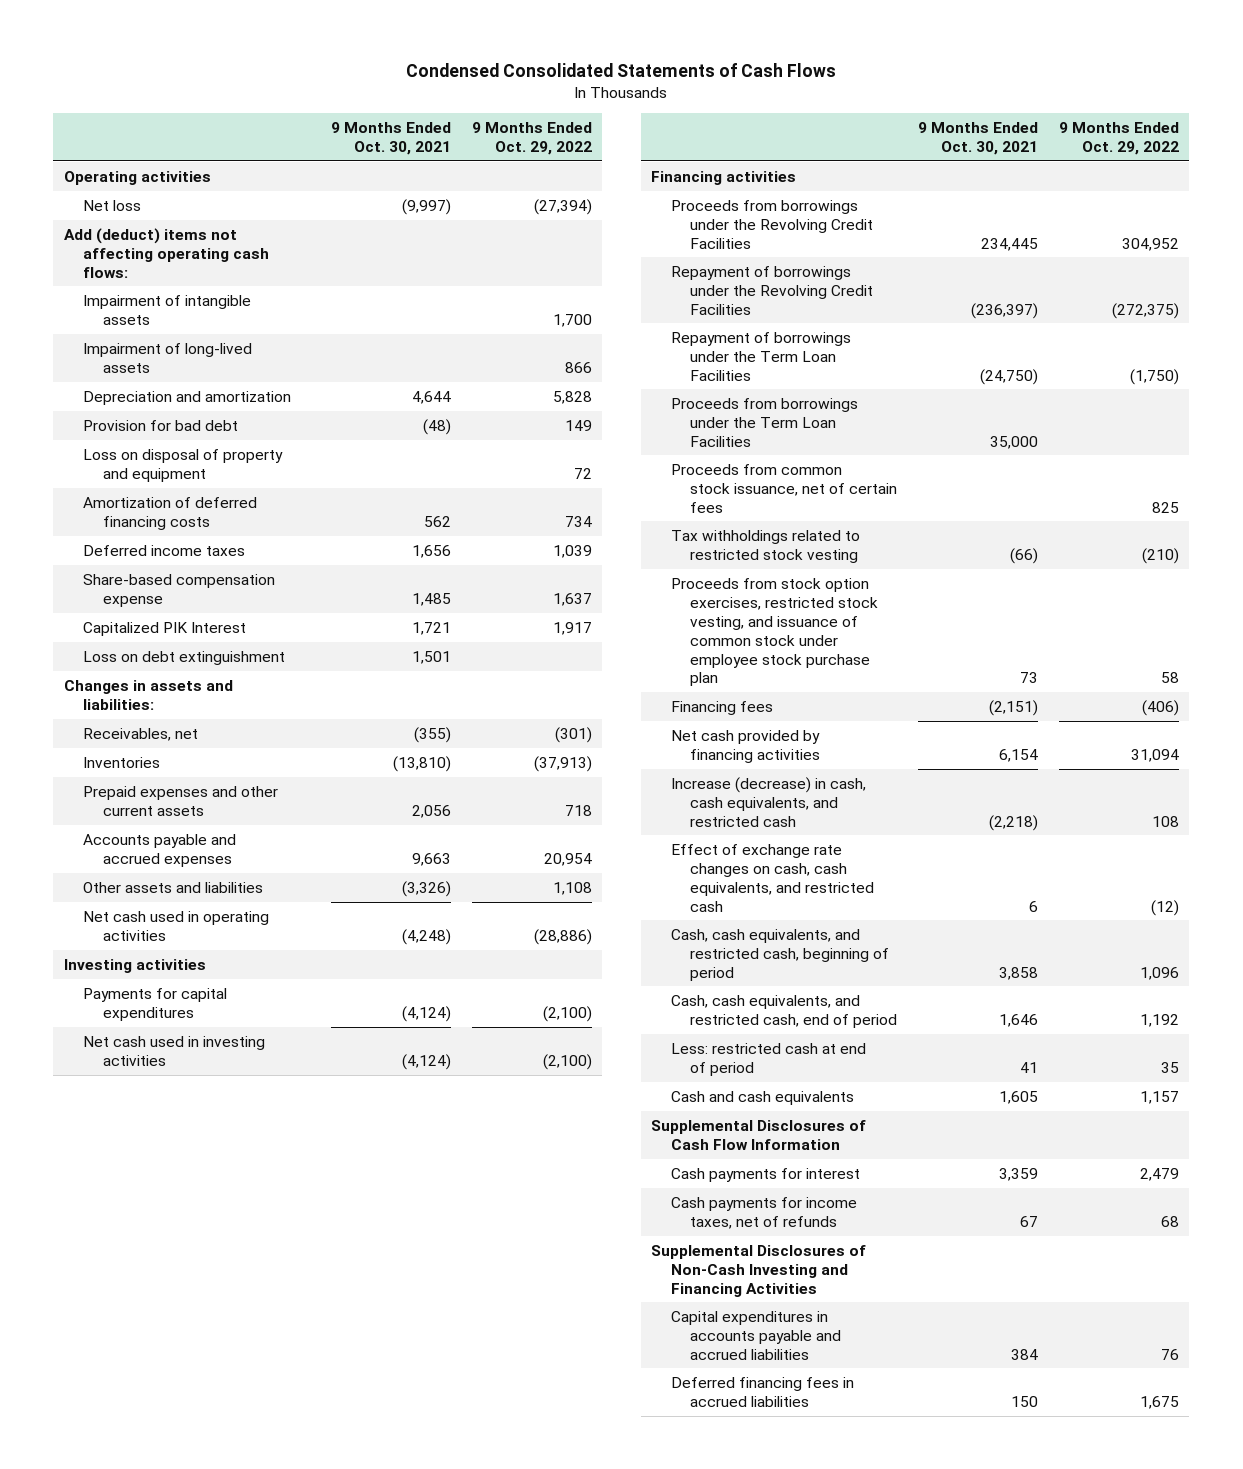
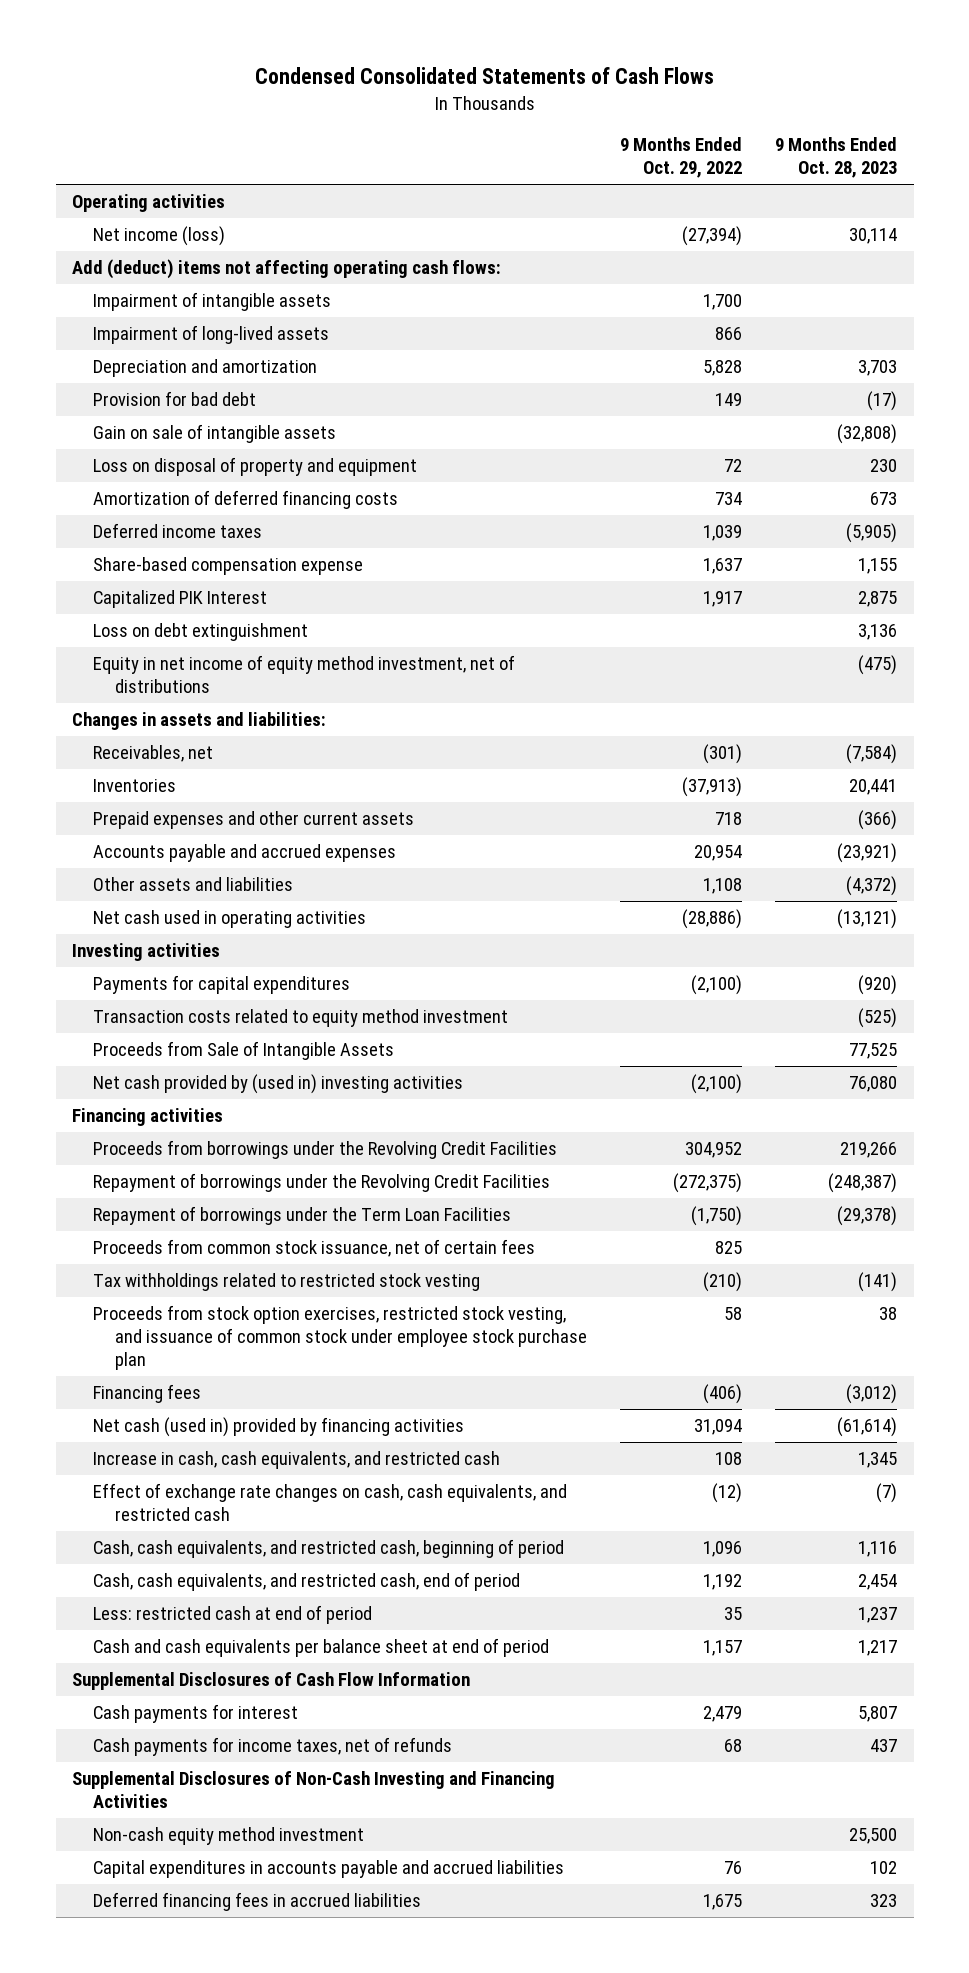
[330,122,451,155] 9 Months Ended Oct. 30, 2021 -> none
none -> [775,137,898,179] 9 Months Ended Oct. 28, 2023
[83,199,142,211] Net loss -> [93,226,226,247] Net income (loss)
none -> [93,424,337,444] Gain on sale of intangible assets
none -> [93,655,516,694] Equity in net income of equity method investment, net of distributions
none -> [93,1009,509,1028] Transaction costs related to equity method investment
none -> [93,1041,395,1061] Proceeds from Sale of Intangible Assets
[83,1035,266,1066] Net cash used in investing activities -> [93,1074,464,1095] Net cash provided by (used in) investing activities
[670,397,858,447] Proceeds from borrowings under the Term Loan Facilities -> none
[670,729,821,763] Net cash provided by financing activities -> [93,1417,465,1438] Net cash (used in) provided by financing activities
[670,776,866,827] Increase (decrease) in cash, cash equivalents, and restricted cash -> [93,1451,501,1470] Increase in cash, cash equivalents, and restricted cash
[670,1090,854,1105] Cash and cash equivalents -> [93,1638,550,1658] Cash and cash equivalents per balance sheet at end of period
none -> [93,1827,365,1846] Non-cash equity method investment

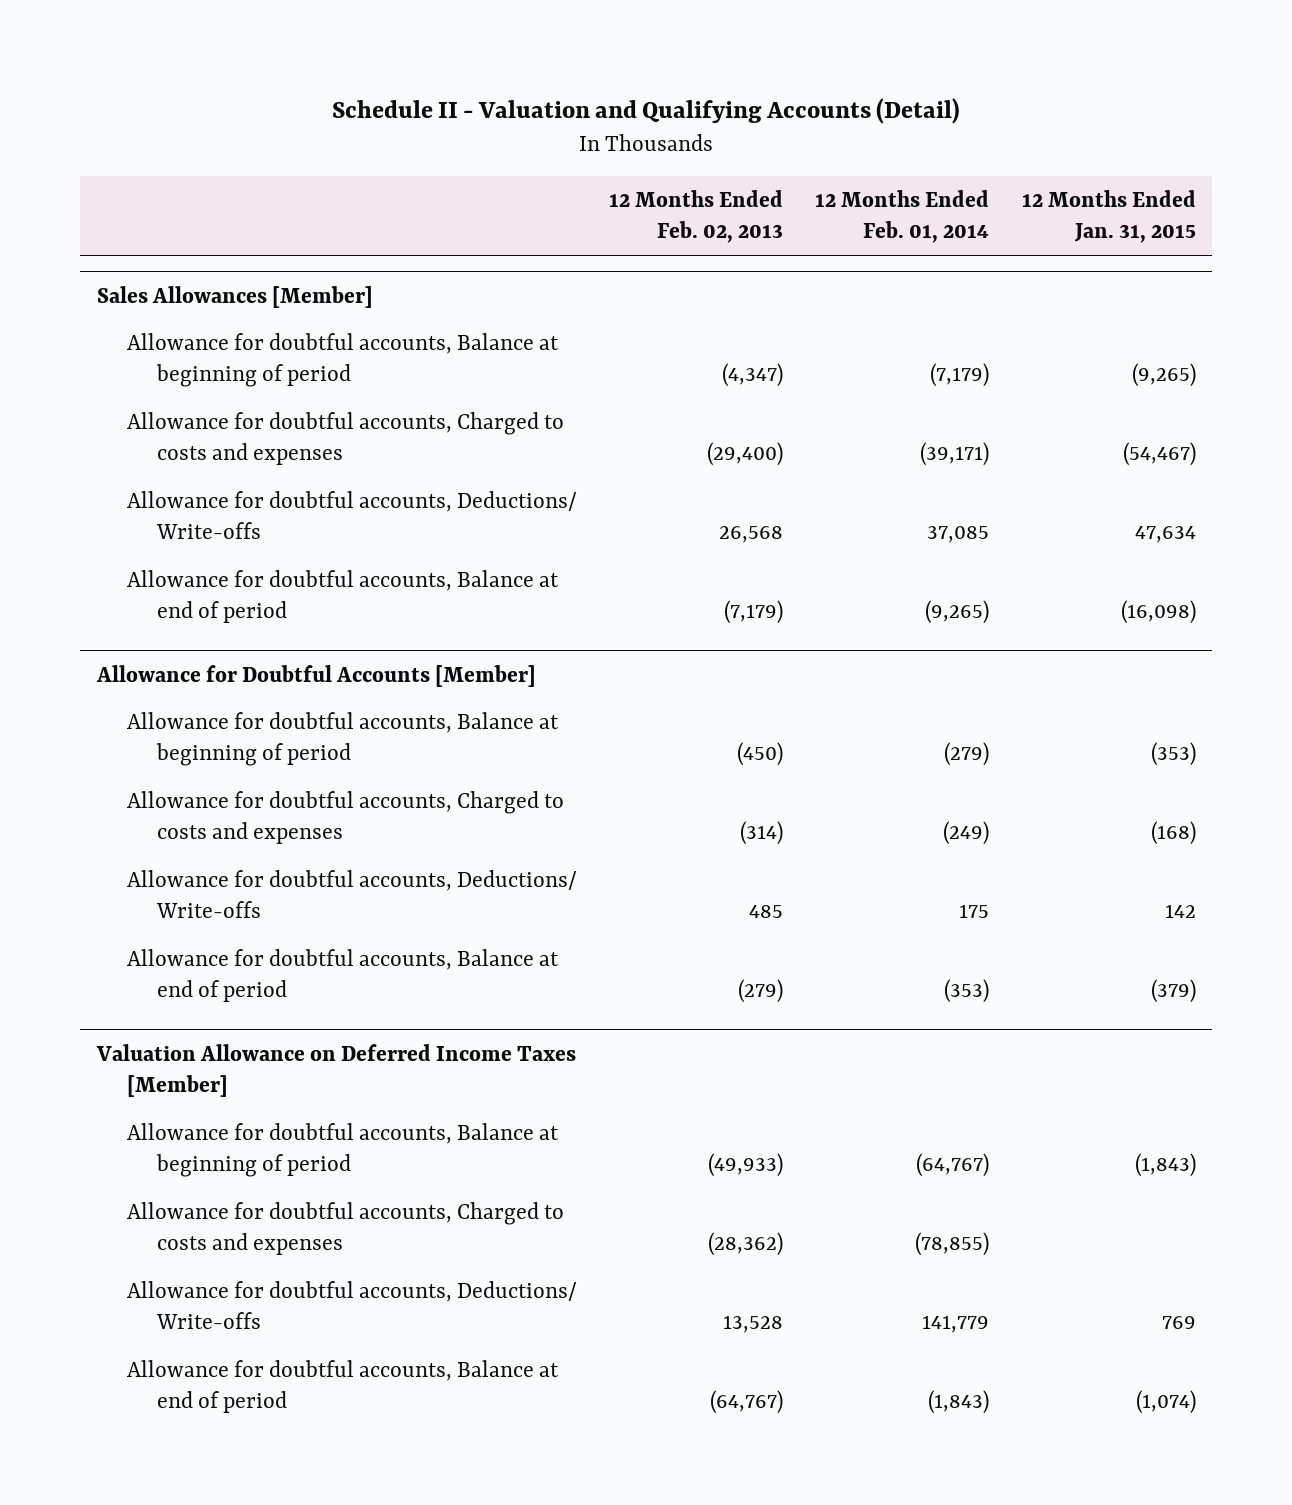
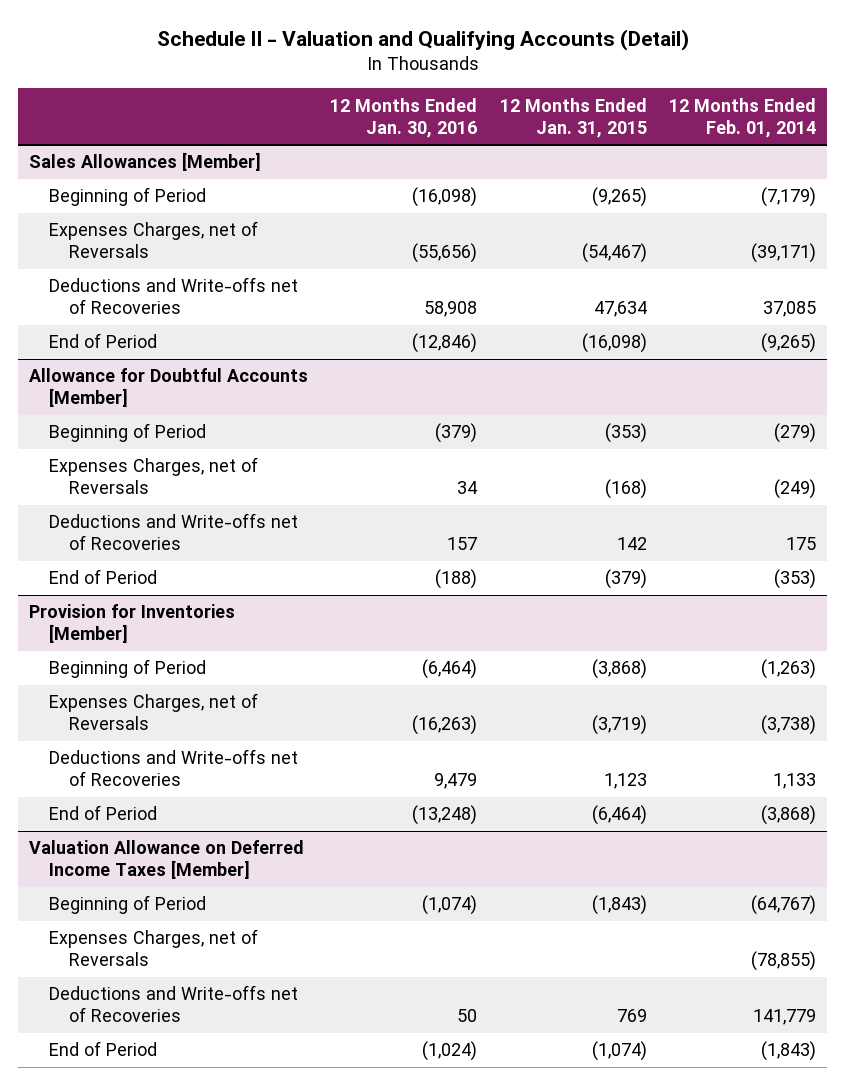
[609,189,784,244] 12 Months Ended Feb. 02, 2013 -> none
none -> [330,97,478,138] 12 Months Ended Jan. 30, 2016
[126,332,559,388] Allowance for doubtful accounts, Balance at beginning of period -> [49,187,207,207] Beginning of Period
[126,411,564,466] Allowance for doubtful accounts, Charged to costs and expenses -> [49,221,259,259] Expenses Charges, net of Reversals
[126,490,577,540] Allowance for doubtful accounts, Deductions/ Write-offs -> [49,277,299,315] Deductions and Write-offs net of Recoveries
[126,569,559,624] Allowance for doubtful accounts, Balance at end of period -> [49,333,158,349] End of Period
[126,711,559,767] Allowance for doubtful accounts, Balance at beginning of period -> [49,423,207,443] Beginning of Period
[126,790,564,845] Allowance for doubtful accounts, Charged to costs and expenses -> [49,457,259,495] Expenses Charges, net of Reversals
[126,869,577,919] Allowance for doubtful accounts, Deductions/ Write-offs -> [49,513,299,551] Deductions and Write-offs net of Recoveries
[126,948,559,1003] Allowance for doubtful accounts, Balance at end of period -> [49,569,158,585] End of Period
none -> [29,604,236,644] Provision for Inventories [Member]
none -> [49,659,207,679] Beginning of Period
none -> [49,693,259,731] Expenses Charges, net of Reversals
none -> [49,749,299,787] Deductions and Write-offs net of Recoveries
none -> [49,805,158,821] End of Period
[126,1122,559,1178] Allowance for doubtful accounts, Balance at beginning of period -> [49,895,207,915] Beginning of Period
[126,1201,564,1256] Allowance for doubtful accounts, Charged to costs and expenses -> [49,929,259,967] Expenses Charges, net of Reversals
[126,1280,577,1330] Allowance for doubtful accounts, Deductions/ Write-offs -> [49,985,299,1023] Deductions and Write-offs net of Recoveries
[126,1359,559,1414] Allowance for doubtful accounts, Balance at end of period -> [49,1041,158,1057] End of Period

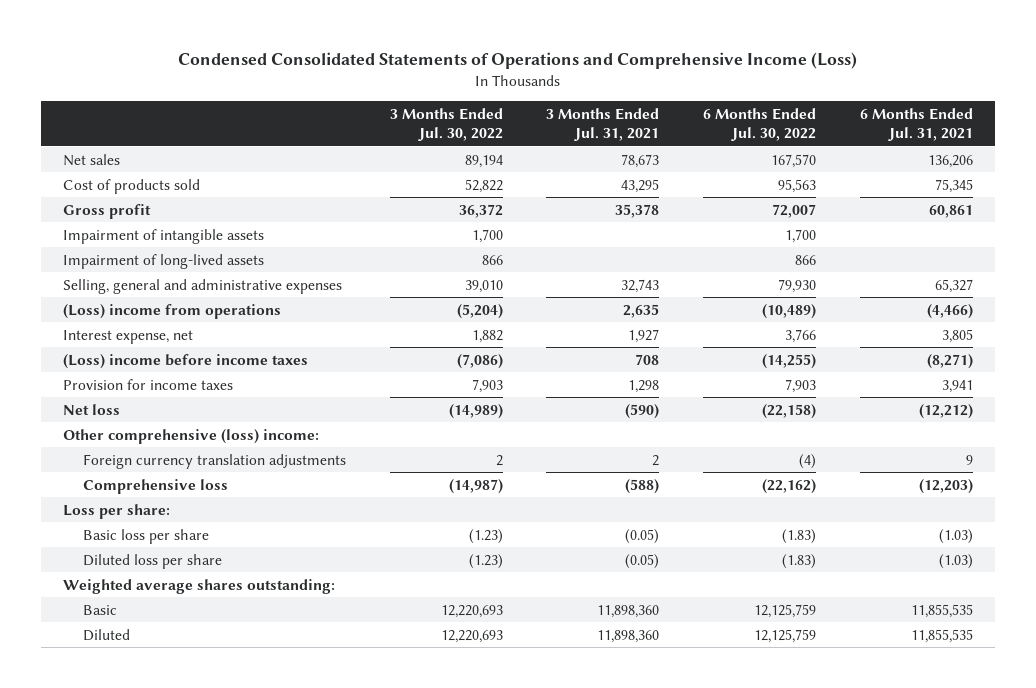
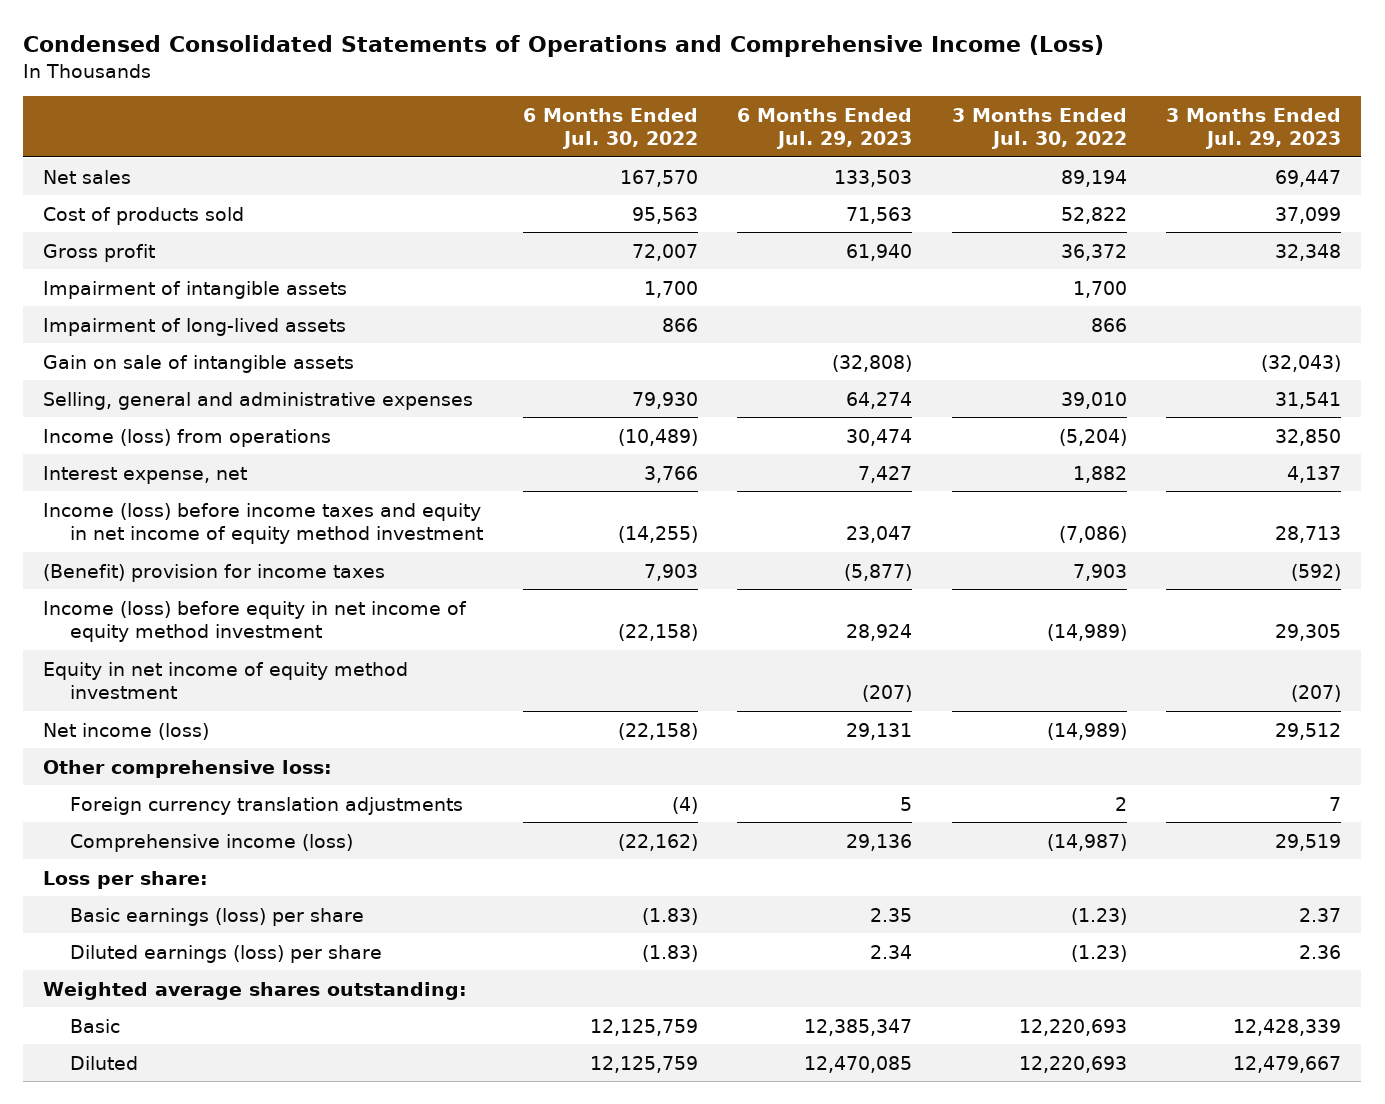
[546,107,660,142] 3 Months Ended Jul. 31, 2021 -> none
[859,107,973,142] 6 Months Ended Jul. 31, 2021 -> none
none -> [737,107,913,149] 6 Months Ended Jul. 29, 2023
none -> [1166,107,1342,149] 3 Months Ended Jul. 29, 2023
none -> [43,354,355,373] Gain on sale of intangible assets
[63,303,282,319] (Loss) income from operations -> [43,428,332,447] Income (loss) from operations
[63,353,309,369] (Loss) income before income taxes -> [43,502,484,544] Income (loss) before income taxes and equity in net income of equity method investment
[63,378,234,390] Provision for income taxes -> [43,563,386,582] (Benefit) provision for income taxes
none -> [43,600,468,642] Income (loss) before equity in net income of equity method investment
none -> [43,661,409,699] Equity in net income of equity method investment
[63,403,121,415] Net loss -> [43,722,210,740] Net income (loss)
[63,428,320,444] Other comprehensive (loss) income: -> [43,759,333,778] Other comprehensive loss:
[82,478,228,494] Comprehensive loss -> [70,833,354,852] Comprehensive income (loss)
[82,528,209,544] Basic loss per share -> [70,907,365,926] Basic earnings (loss) per share
[82,553,222,569] Diluted loss per share -> [70,944,383,963] Diluted earnings (loss) per share

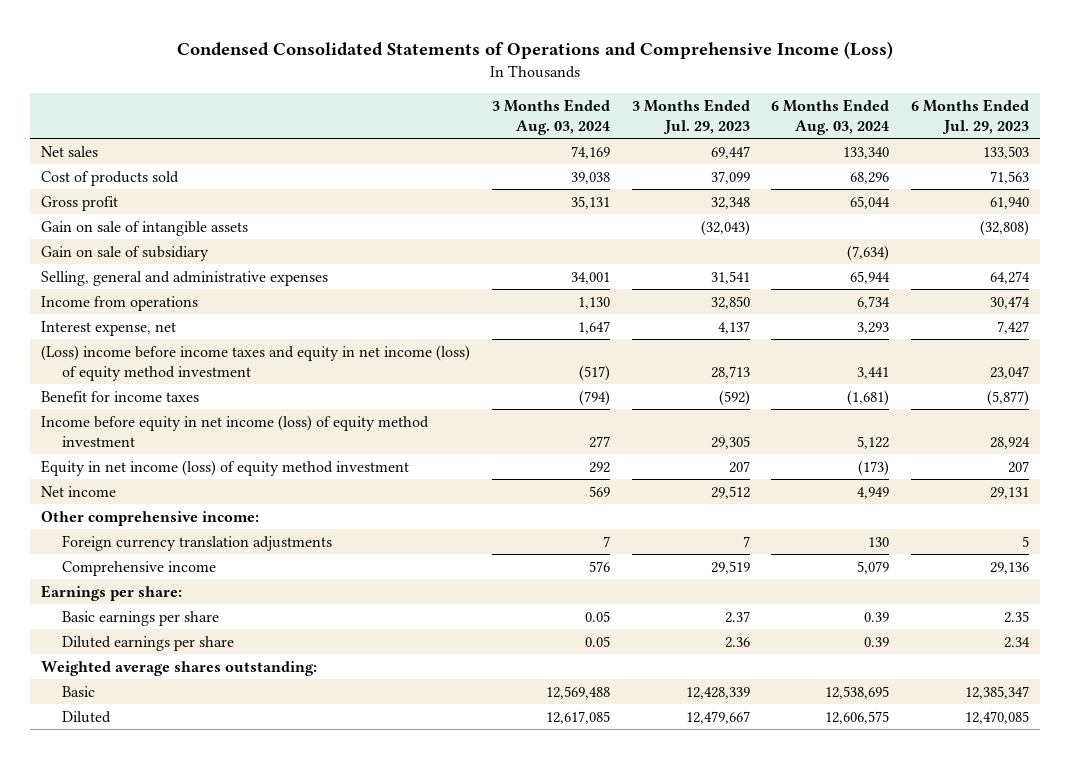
[522,107,698,149] 6 Months Ended Jul. 30, 2022 -> none
[951,107,1127,149] 3 Months Ended Jul. 30, 2022 -> none
none -> [491,98,610,135] 3 Months Ended Aug. 03, 2024
none -> [771,98,890,135] 6 Months Ended Aug. 03, 2024
[43,280,348,299] Impairment of intangible assets -> none
[43,317,347,336] Impairment of long-lived assets -> none
none -> [41,245,210,261] Gain on sale of subsidiary
[43,428,332,447] Income (loss) from operations -> [41,295,199,311] Income from operations
[43,502,484,544] Income (loss) before income taxes and equity in net income of equity method investment -> [41,344,471,381] (Loss) income before income taxes and equity in net income (loss) of equity method investment
[43,563,386,582] (Benefit) provision for income taxes -> [41,390,200,402] Benefit for income taxes
[43,600,468,642] Income (loss) before equity in net income of equity method investment -> [41,414,430,447] Income before equity in net income (loss) of equity method investment
[43,661,409,699] Equity in net income of equity method investment -> [41,459,410,476] Equity in net income (loss) of equity method investment
[862,684,913,702] (207) -> [1008,460,1030,473] 207
[1291,684,1342,702] (207) -> [728,460,750,473] 207
[43,722,210,740] Net income (loss) -> [41,485,117,497] Net income
[43,759,333,778] Other comprehensive loss: -> [41,510,260,526] Other comprehensive income:
[70,833,354,852] Comprehensive income (loss) -> [61,560,216,576] Comprehensive income
[43,870,209,889] Loss per share: -> [41,584,183,601] Earnings per share:
[70,907,365,926] Basic earnings (loss) per share -> [61,610,219,626] Basic earnings per share
[70,944,383,963] Diluted earnings (loss) per share -> [61,635,234,651] Diluted earnings per share

